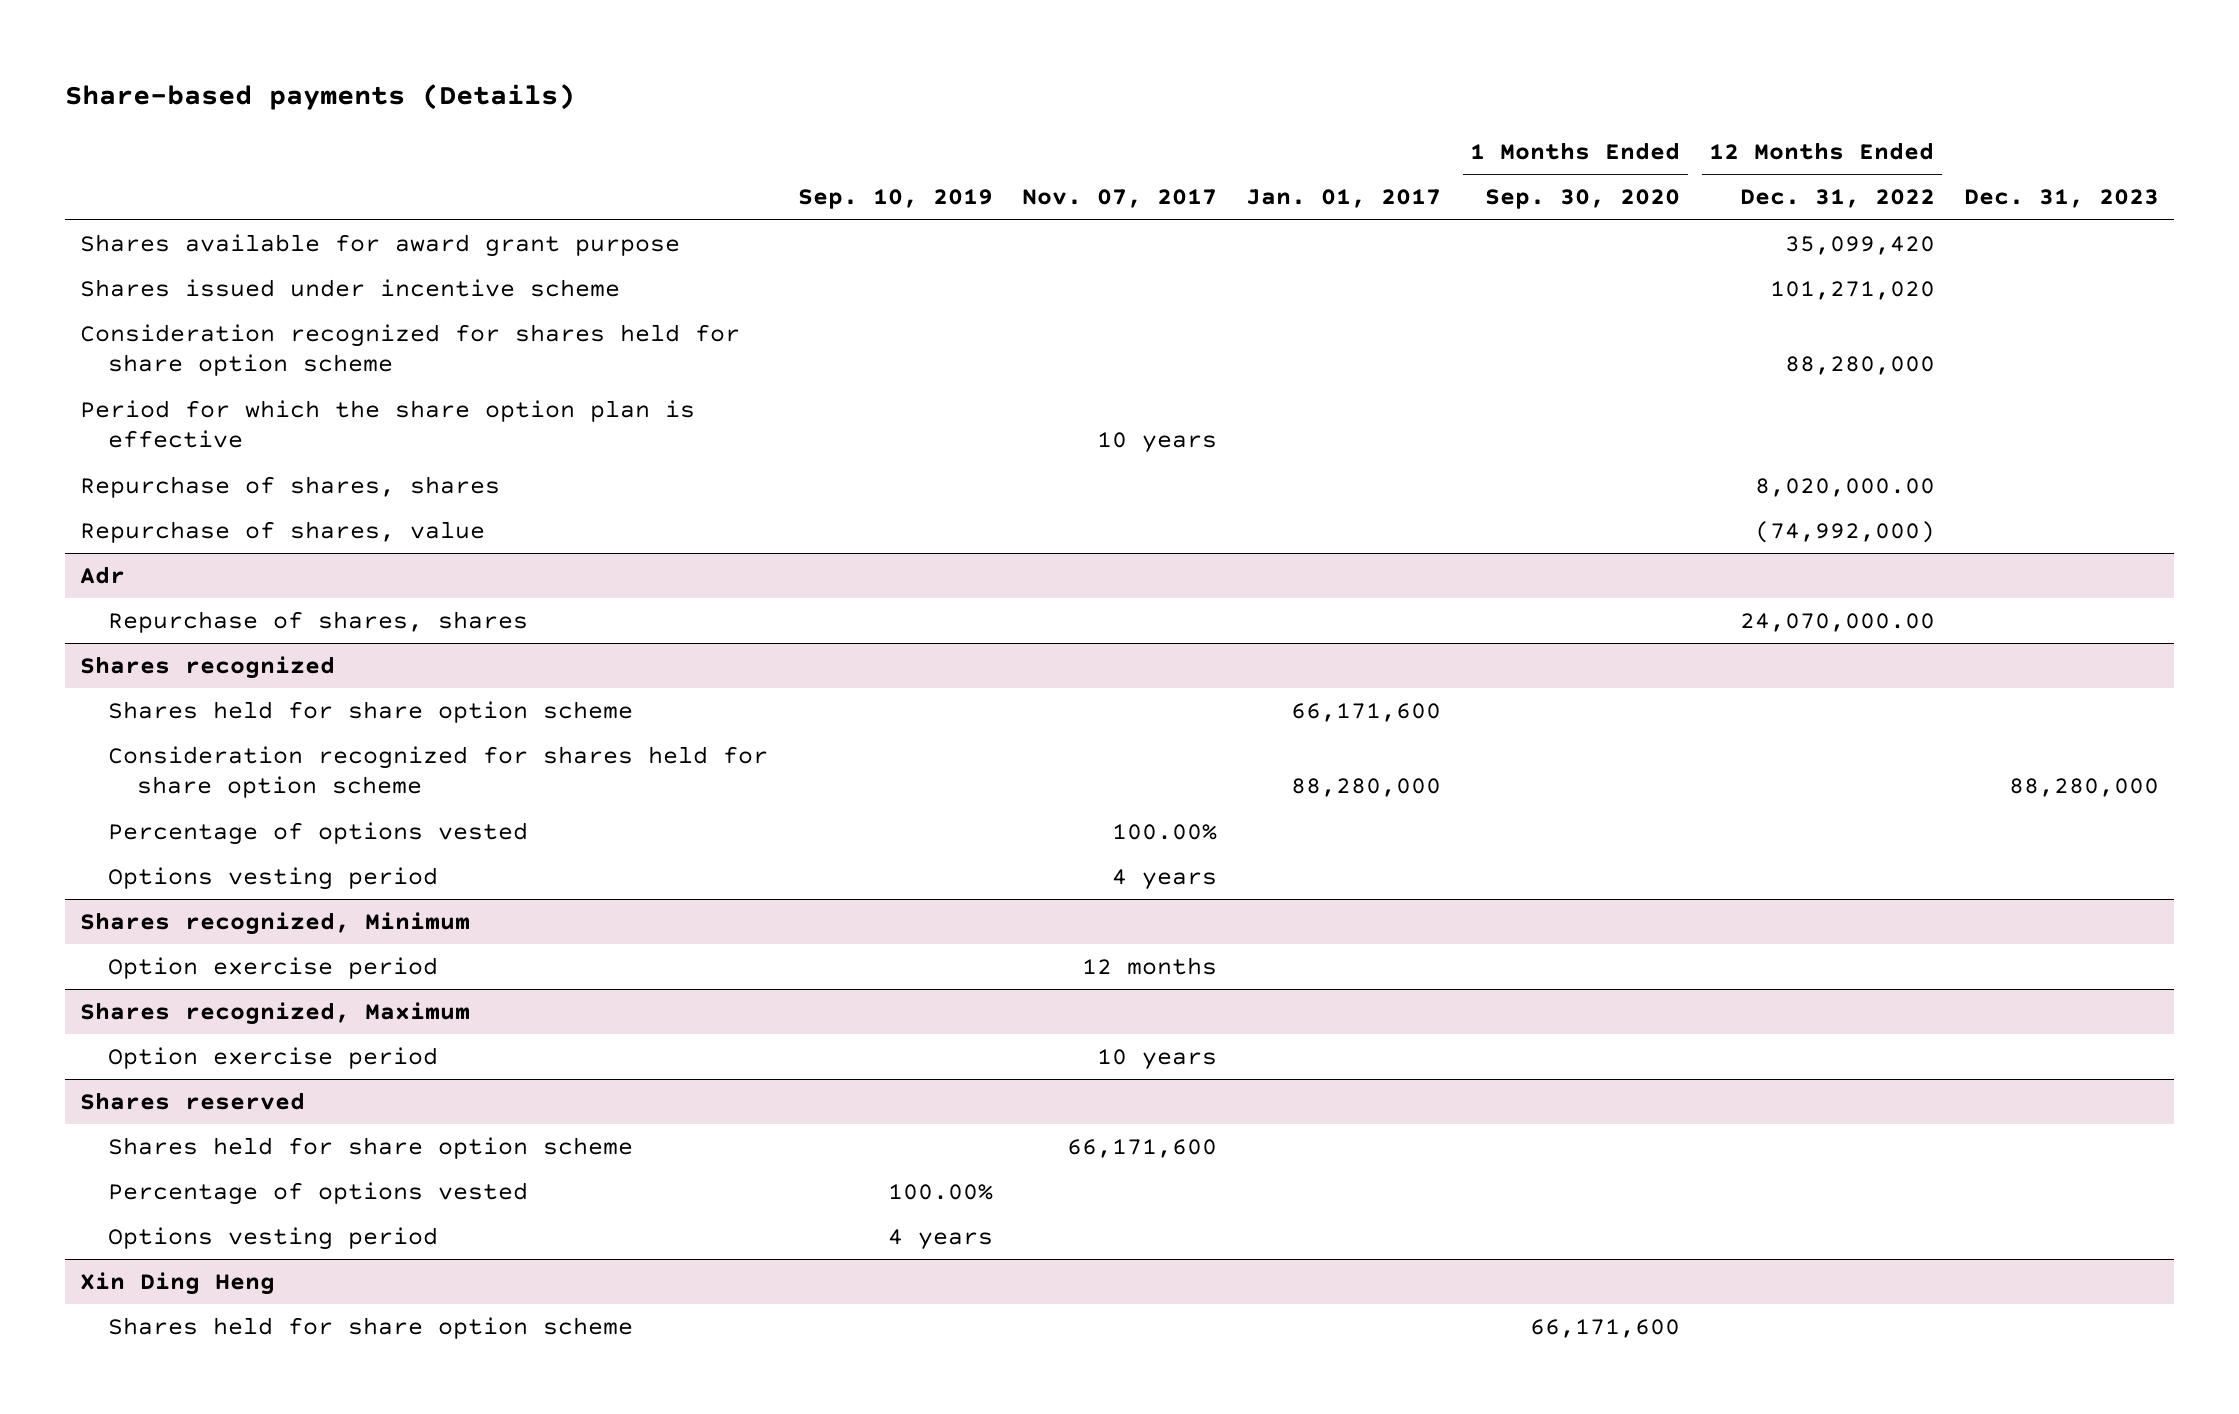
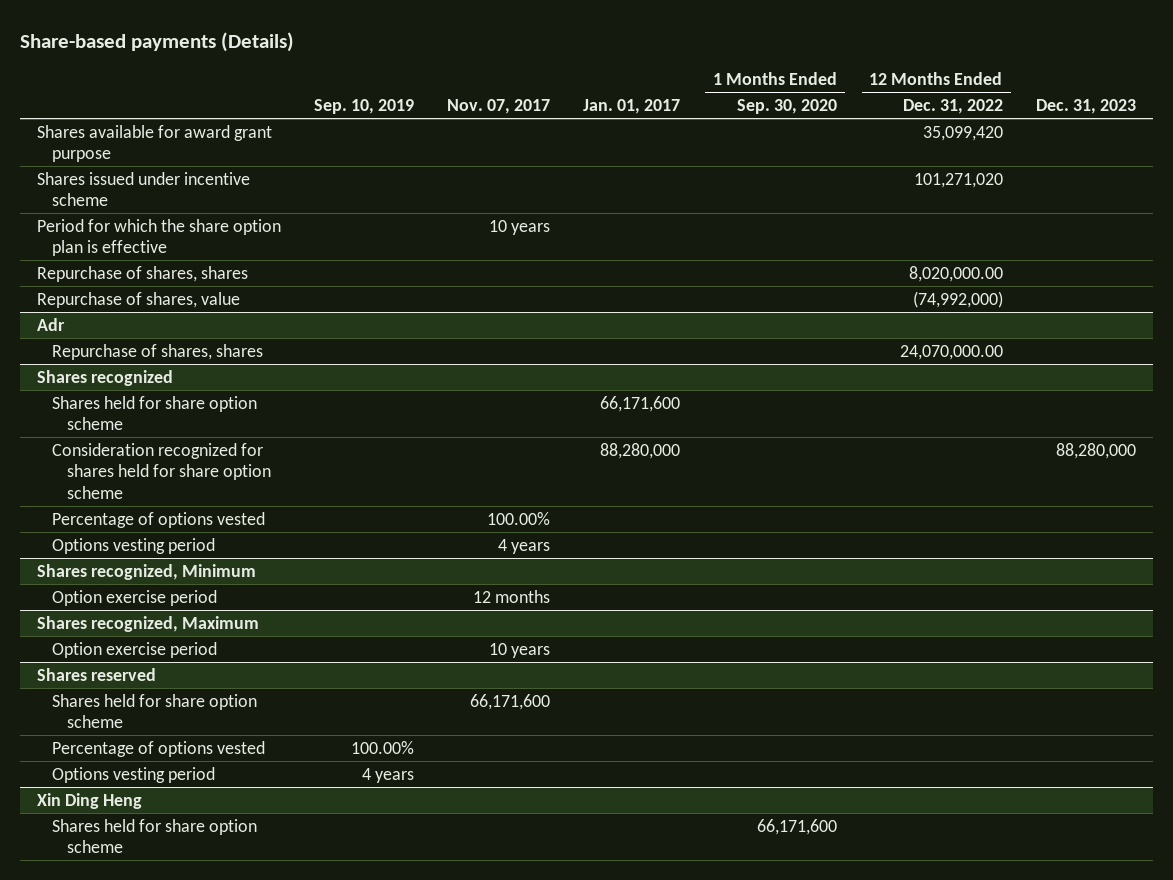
[79,324,740,377] Consideration recognized for shares held for share option scheme -> none

